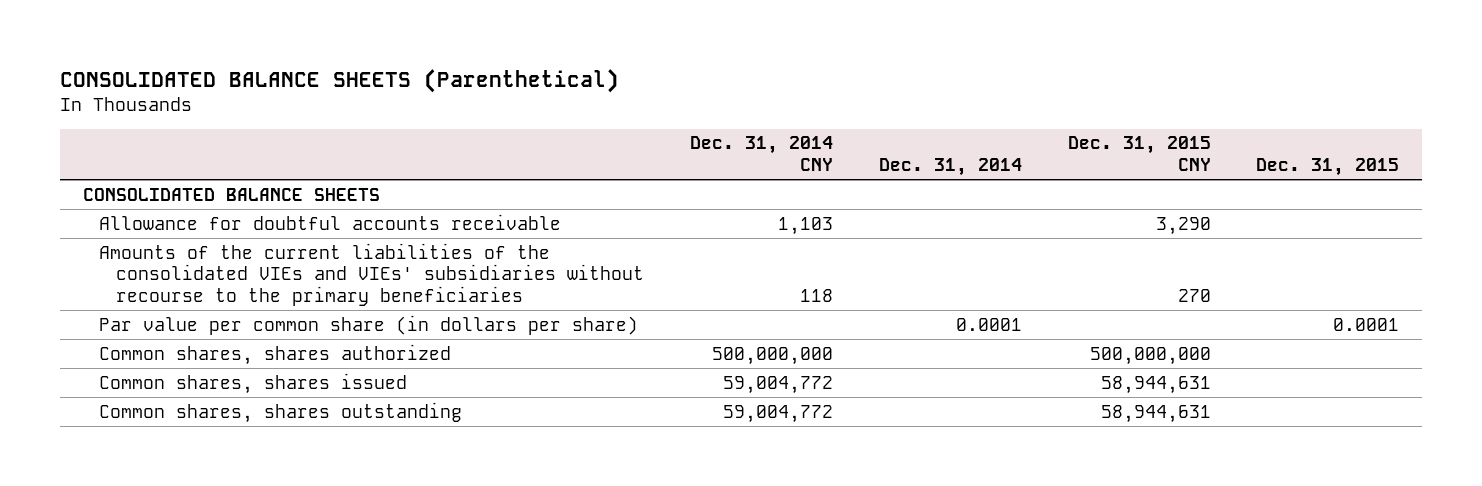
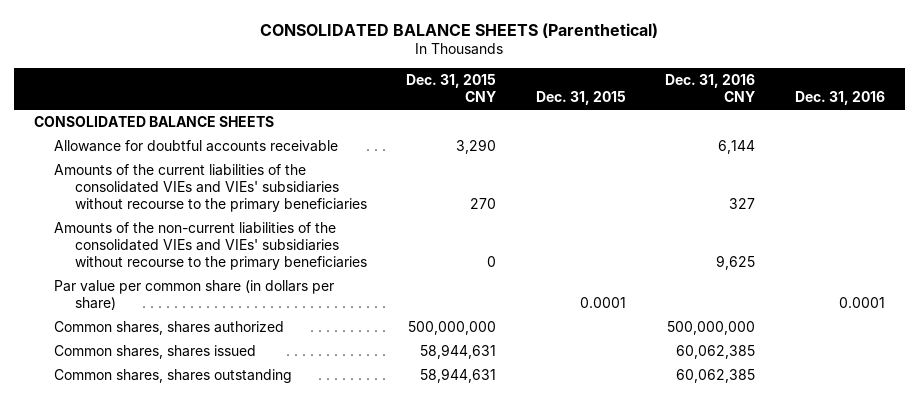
[690,136,834,171] Dec. 31, 2014 CNY -> none
[878,157,1022,176] Dec. 31, 2014 -> none
none -> [665,74,756,103] Dec. 31, 2016 CNY
none -> [794,91,885,106] Dec. 31, 2016
none -> [54,222,367,270] Amounts of the non-current liabilities of the consolidated VIEs and VIEs' subsidiaries without recourse to the primary beneficiaries

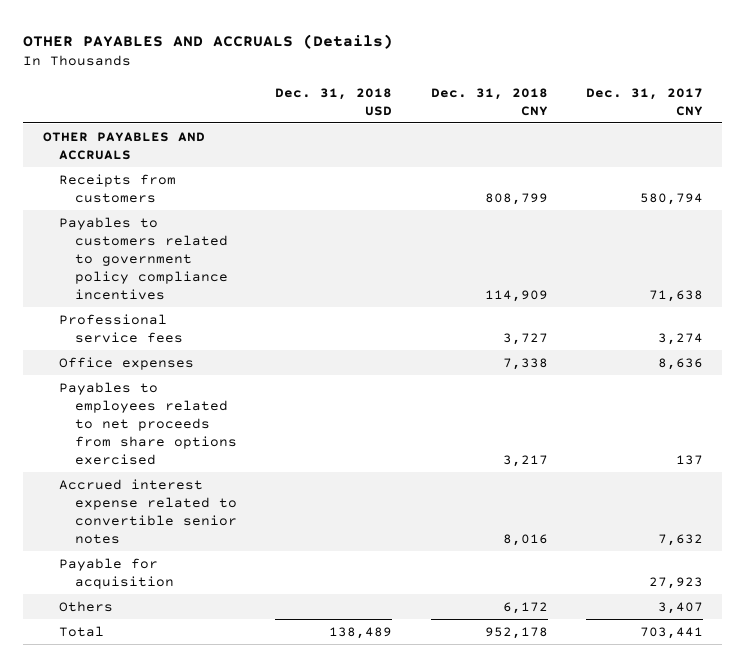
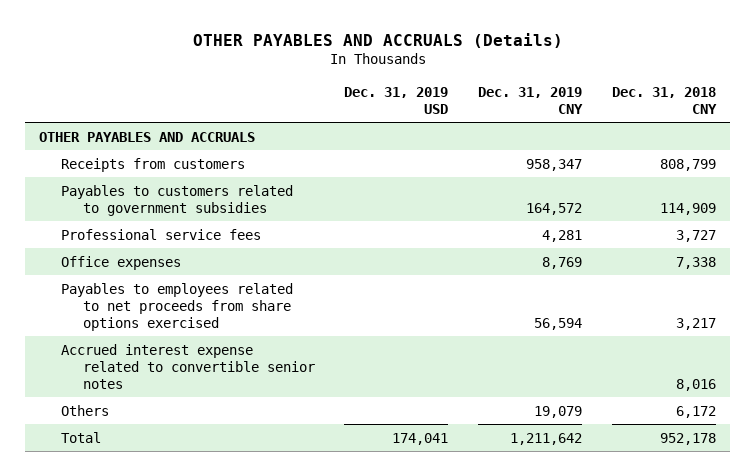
[275,87,393,116] Dec. 31, 2018 USD -> none
[585,87,703,116] Dec. 31, 2017 CNY -> none
none -> [344,86,449,114] Dec. 31, 2019 USD
none -> [477,86,583,114] Dec. 31, 2019 CNY
[58,216,228,300] Payables to customers related to government policy compliance incentives -> [61,184,294,216] Payables to customers related to government subsidies
[58,557,174,589] Payable for acquisition -> none

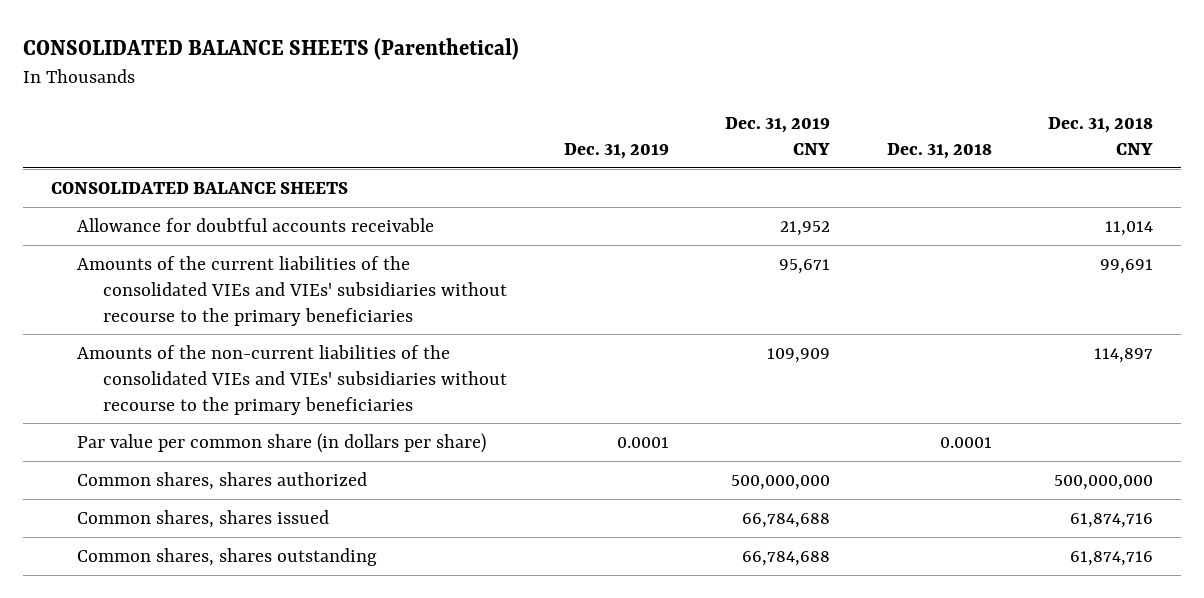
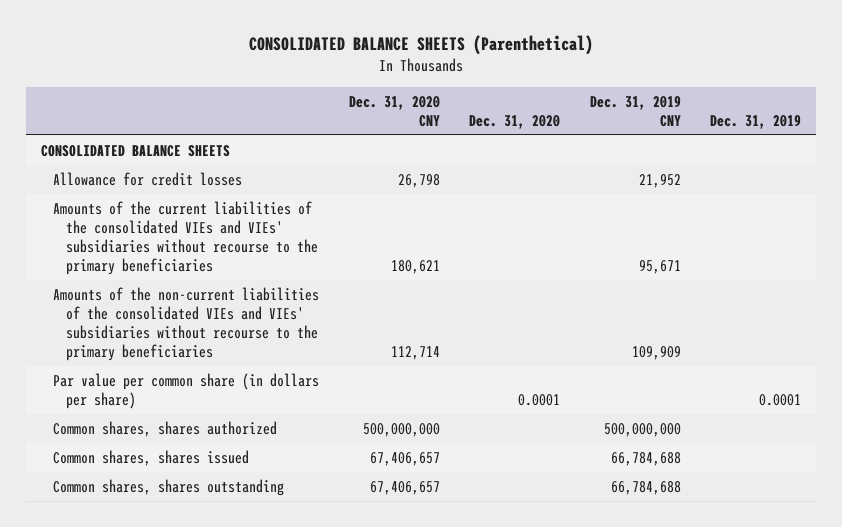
[886,142,992,159] Dec. 31, 2018 -> none
[1047,116,1153,155] Dec. 31, 2018 CNY -> none
none -> [348,95,440,127] Dec. 31, 2020 CNY
none -> [469,114,561,129] Dec. 31, 2020
[77,217,435,232] Allowance for doubtful accounts receivable -> [53,171,243,186] Allowance for credit losses

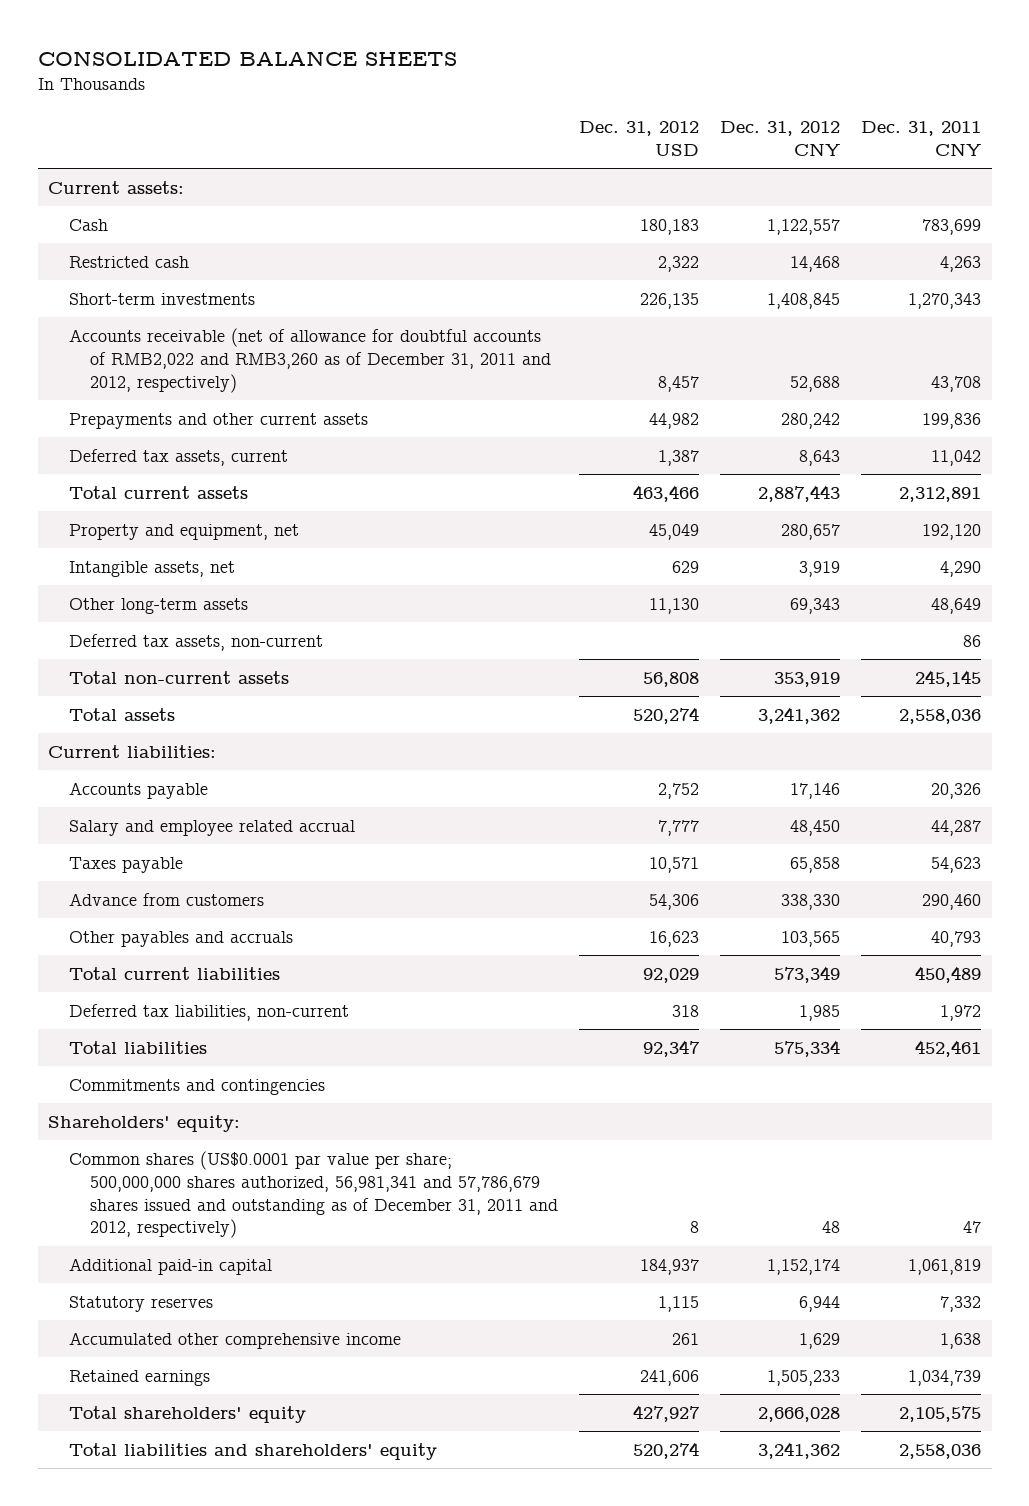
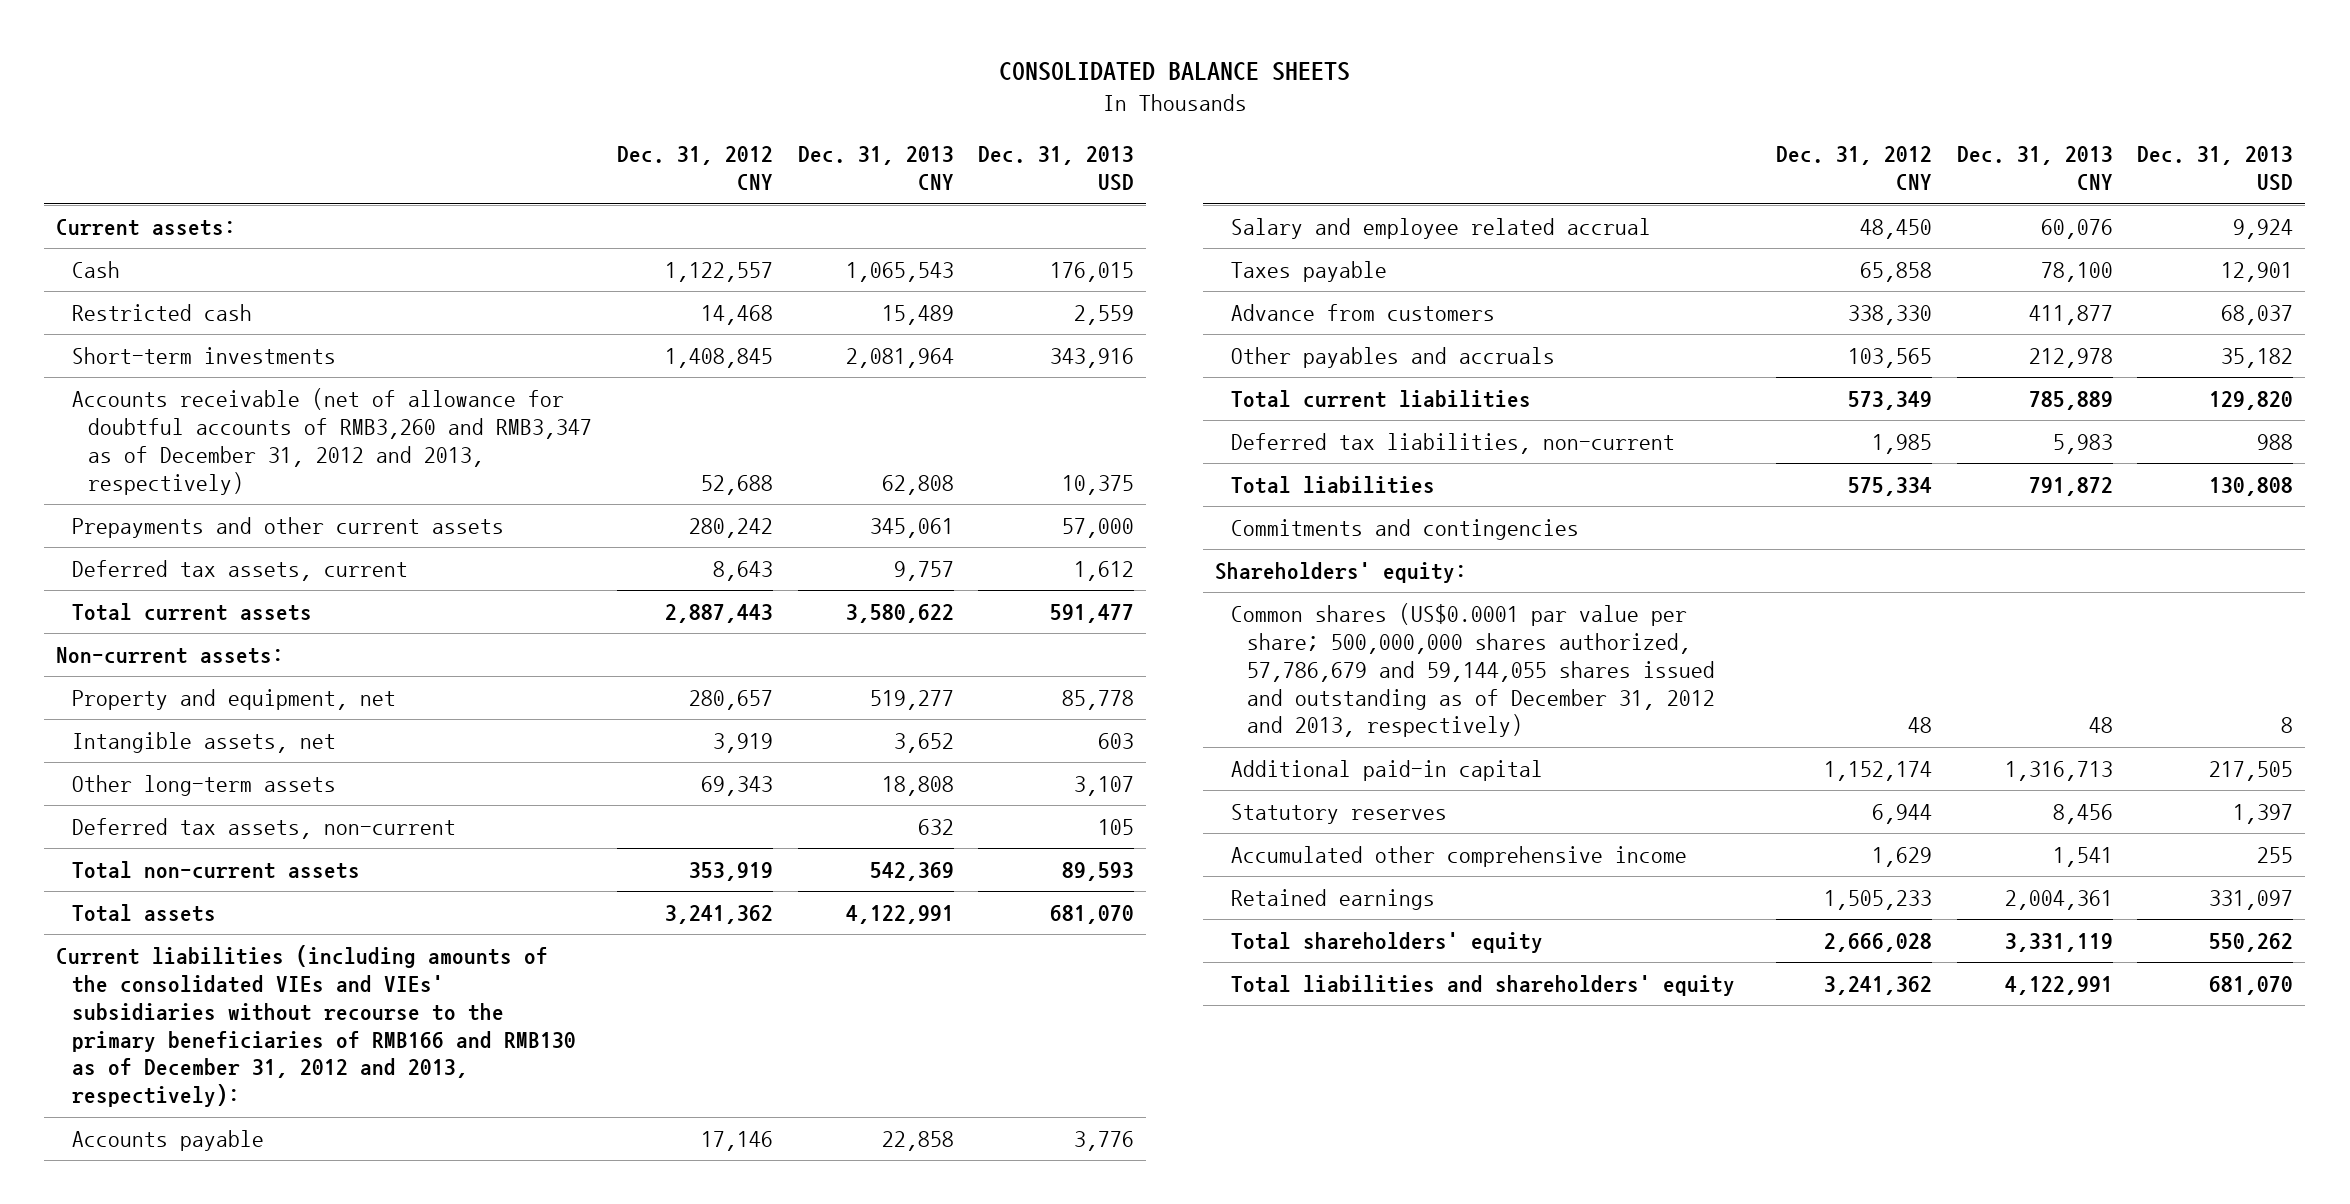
[578,121,699,157] Dec. 31, 2012 USD -> none
[861,121,982,157] Dec. 31, 2011 CNY -> none
none -> [797,146,954,191] Dec. 31, 2013 CNY
none -> [978,146,1135,192] Dec. 31, 2013 USD
[68,327,551,393] Accounts receivable (net of allowance for doubtful accounts of RMB2,022 and RMB3,260 as of December 31, 2011 and 2012, respectively) -> [72,387,593,495] Accounts receivable (net of allowance for doubtful accounts of RMB3,260 and RMB3,347 as of December 31, 2012 and 2013, respectively)
none -> [56,646,285,664] Non-current assets:
[48,744,217,758] Current liabilities: -> [56,944,577,1108] Current liabilities (including amounts of the consolidated VIEs and VIEs' subsidiaries without recourse to the primary beneficiaries of RMB166 and RMB130 as of December 31, 2012 and 2013, respectively):
[68,1150,558,1239] Common shares (US$0.0001 par value per share; 500,000,000 shares authorized, 56,981,341 and 57,786,679 shares issued and outstanding as of December 31, 2011 and 2012, respectively) -> [1231,602,1716,738] Common shares (US$0.0001 par value per share; 500,000,000 shares authorized, 57,786,679 and 59,144,055 shares issued and outstanding as of December 31, 2012 and 2013, respectively)

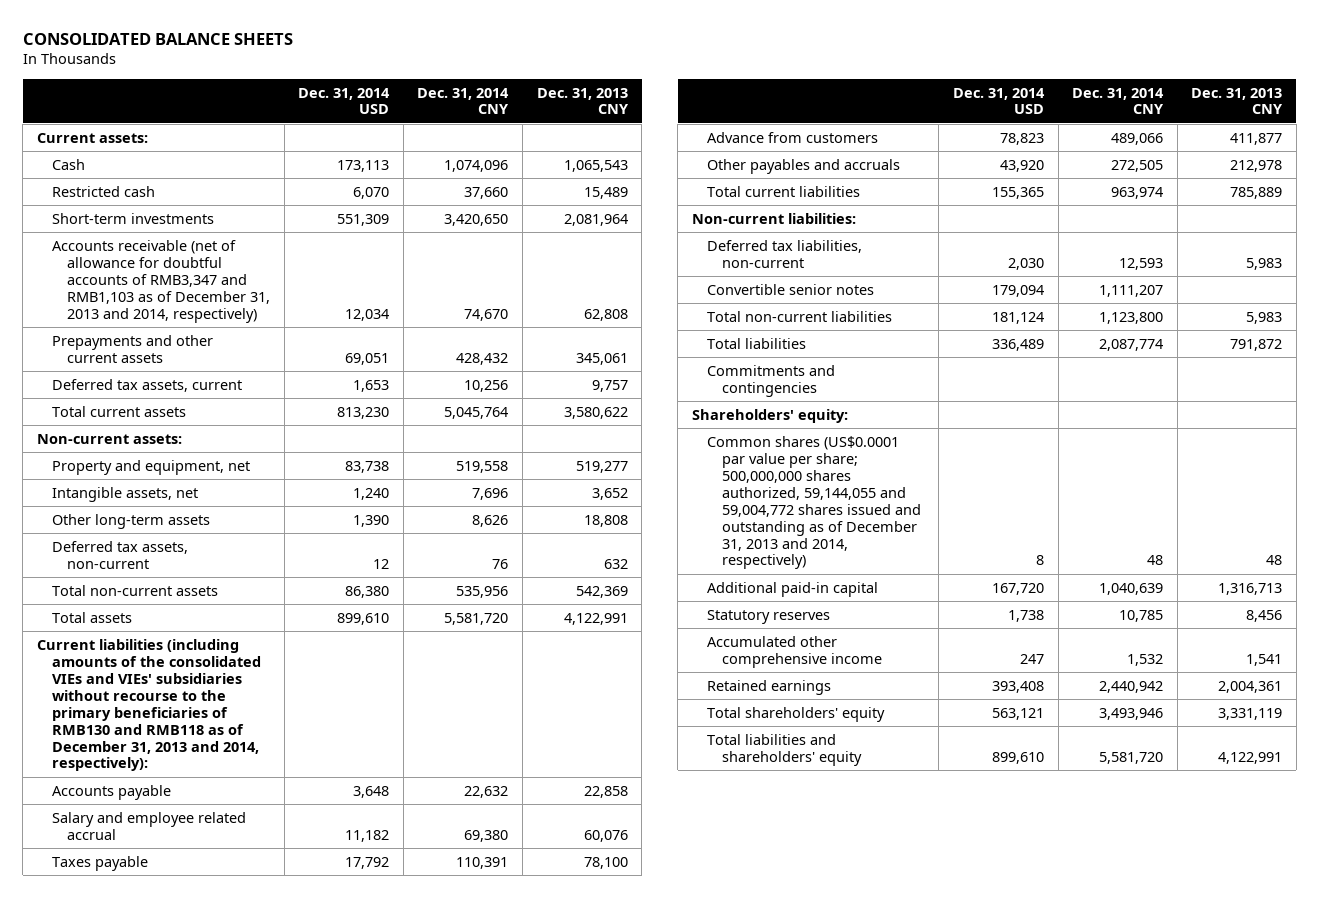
[617,146,774,191] Dec. 31, 2012 CNY -> none
[978,146,1135,192] Dec. 31, 2013 USD -> none
none -> [298,87,391,115] Dec. 31, 2014 USD
none -> [417,87,510,115] Dec. 31, 2014 CNY
[72,387,593,495] Accounts receivable (net of allowance for doubtful accounts of RMB3,260 and RMB3,347 as of December 31, 2012 and 2013, respectively) -> [51,239,270,323] Accounts receivable (net of allowance for doubtful accounts of RMB3,347 and RMB1,103 as of December 31, 2013 and 2014, respectively)
[56,944,577,1108] Current liabilities (including amounts of the consolidated VIEs and VIEs' subsidiaries without recourse to the primary beneficiaries of RMB166 and RMB130 as of December 31, 2012 and 2013, respectively): -> [36,638,261,772] Current liabilities (including amounts of the consolidated VIEs and VIEs' subsidiaries without recourse to the primary beneficiaries of RMB130 and RMB118 as of December 31, 2013 and 2014, respectively):
none -> [691,212,856,224] Non-current liabilities:
none -> [706,283,874,295] Convertible senior notes
none -> [706,310,892,322] Total non-current liabilities
[1231,602,1716,738] Common shares (US$0.0001 par value per share; 500,000,000 shares authorized, 57,786,679 and 59,144,055 shares issued and outstanding as of December 31, 2012 and 2013, respectively) -> [706,435,921,570] Common shares (US$0.0001 par value per share; 500,000,000 shares authorized, 59,144,055 and 59,004,772 shares issued and outstanding as of December 31, 2013 and 2014, respectively)

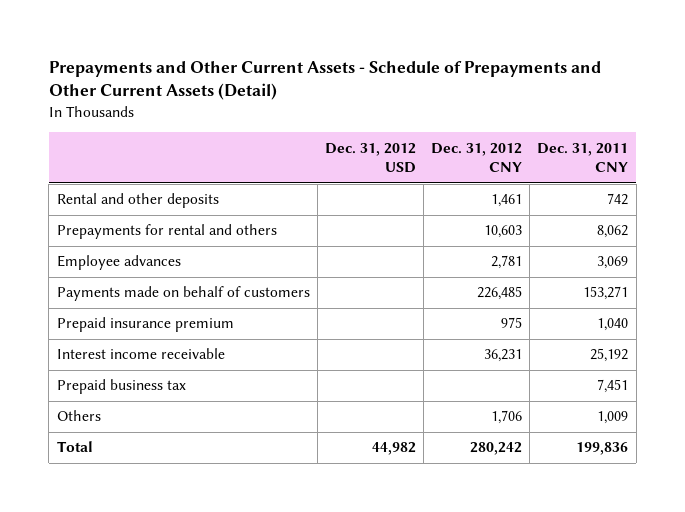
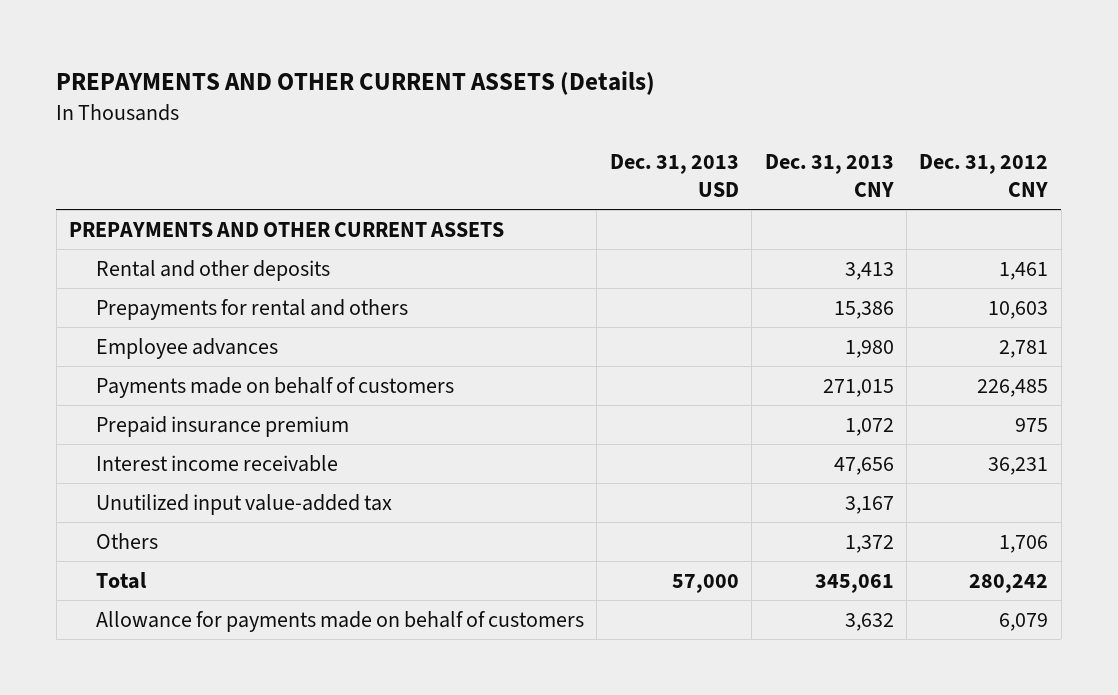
[48,60,601,101] Prepayments and Other Current Assets - Schedule of Prepayments and Other Current Assets (Detail) -> [56,71,656,96] PREPAYMENTS AND OTHER CURRENT ASSETS (Details)
[324,142,416,174] Dec. 31, 2012 USD -> none
[537,142,629,173] Dec. 31, 2011 CNY -> none
none -> [609,153,739,197] Dec. 31, 2013 USD
none -> [764,153,894,197] Dec. 31, 2013 CNY
none -> [69,221,505,237] PREPAYMENTS AND OTHER CURRENT ASSETS
[56,379,186,395] Prepaid business tax -> none
none -> [95,493,392,515] Unutilized input value-added tax
none -> [95,610,584,632] Allowance for payments made on behalf of customers

